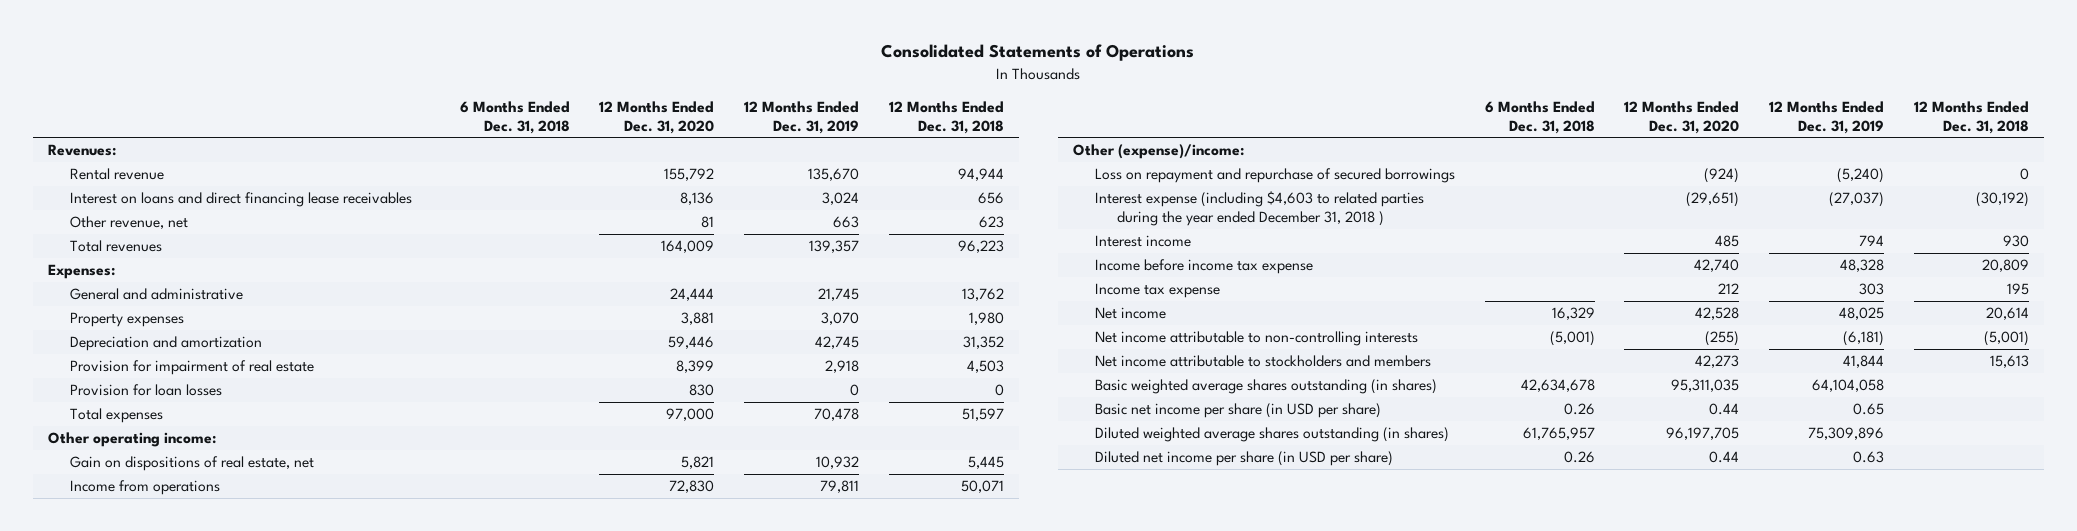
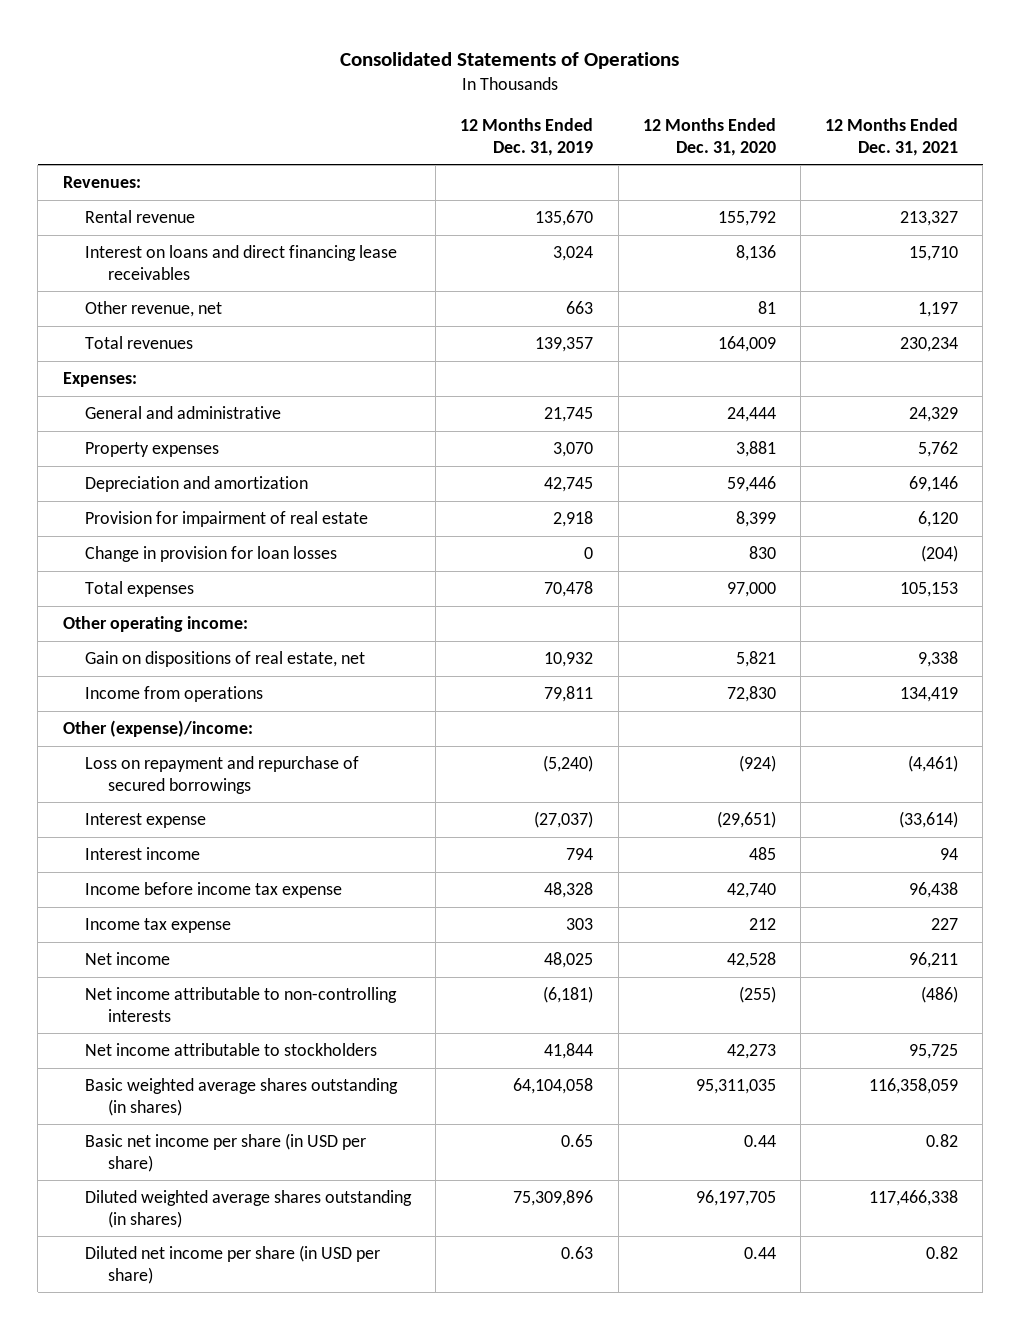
[459,100,570,134] 6 Months Ended Dec. 31, 2018 -> none
[888,100,1004,134] 12 Months Ended Dec. 31, 2018 -> none
none -> [825,117,959,156] 12 Months Ended Dec. 31, 2021
[69,384,222,397] Provision for loan losses -> [85,546,338,563] Change in provision for loan losses
[1095,191,1425,227] Interest expense (including $4,603 to related parties during the year ended December 31, 2018 ) -> [85,813,207,829] Interest expense
[1095,355,1432,368] Net income attributable to stockholders and members -> [85,1043,378,1057] Net income attributable to stockholders

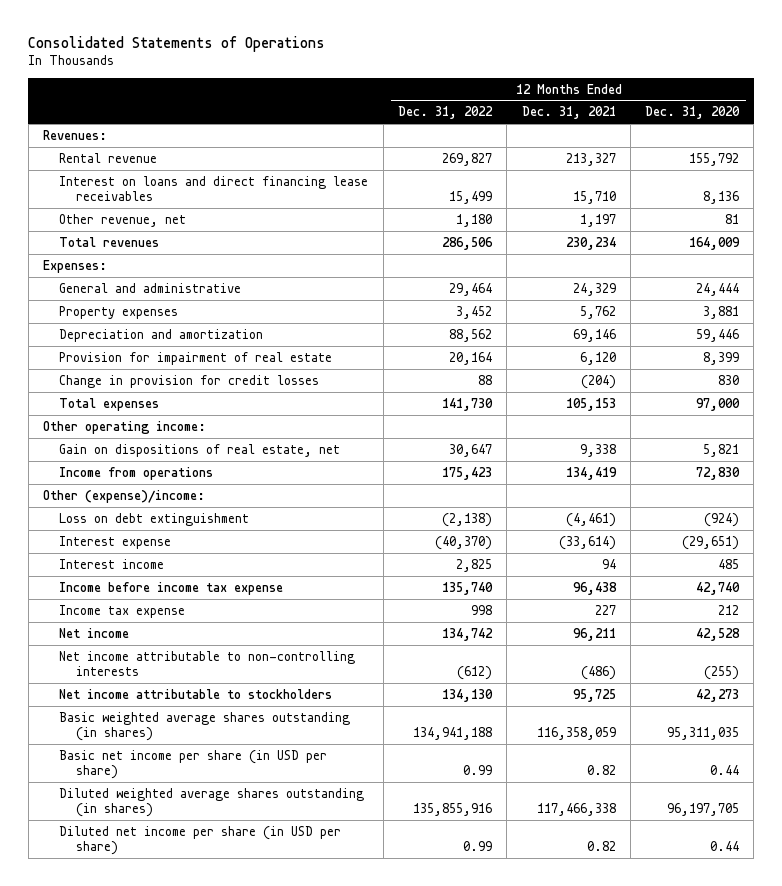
[460,117,594,156] 12 Months Ended Dec. 31, 2019 -> none
none -> [398,106,494,120] Dec. 31, 2022
[85,546,338,563] Change in provision for loan losses -> [59,374,320,388] Change in provision for credit losses
[85,756,360,795] Loss on repayment and repurchase of secured borrowings -> [59,512,250,526] Loss on debt extinguishment

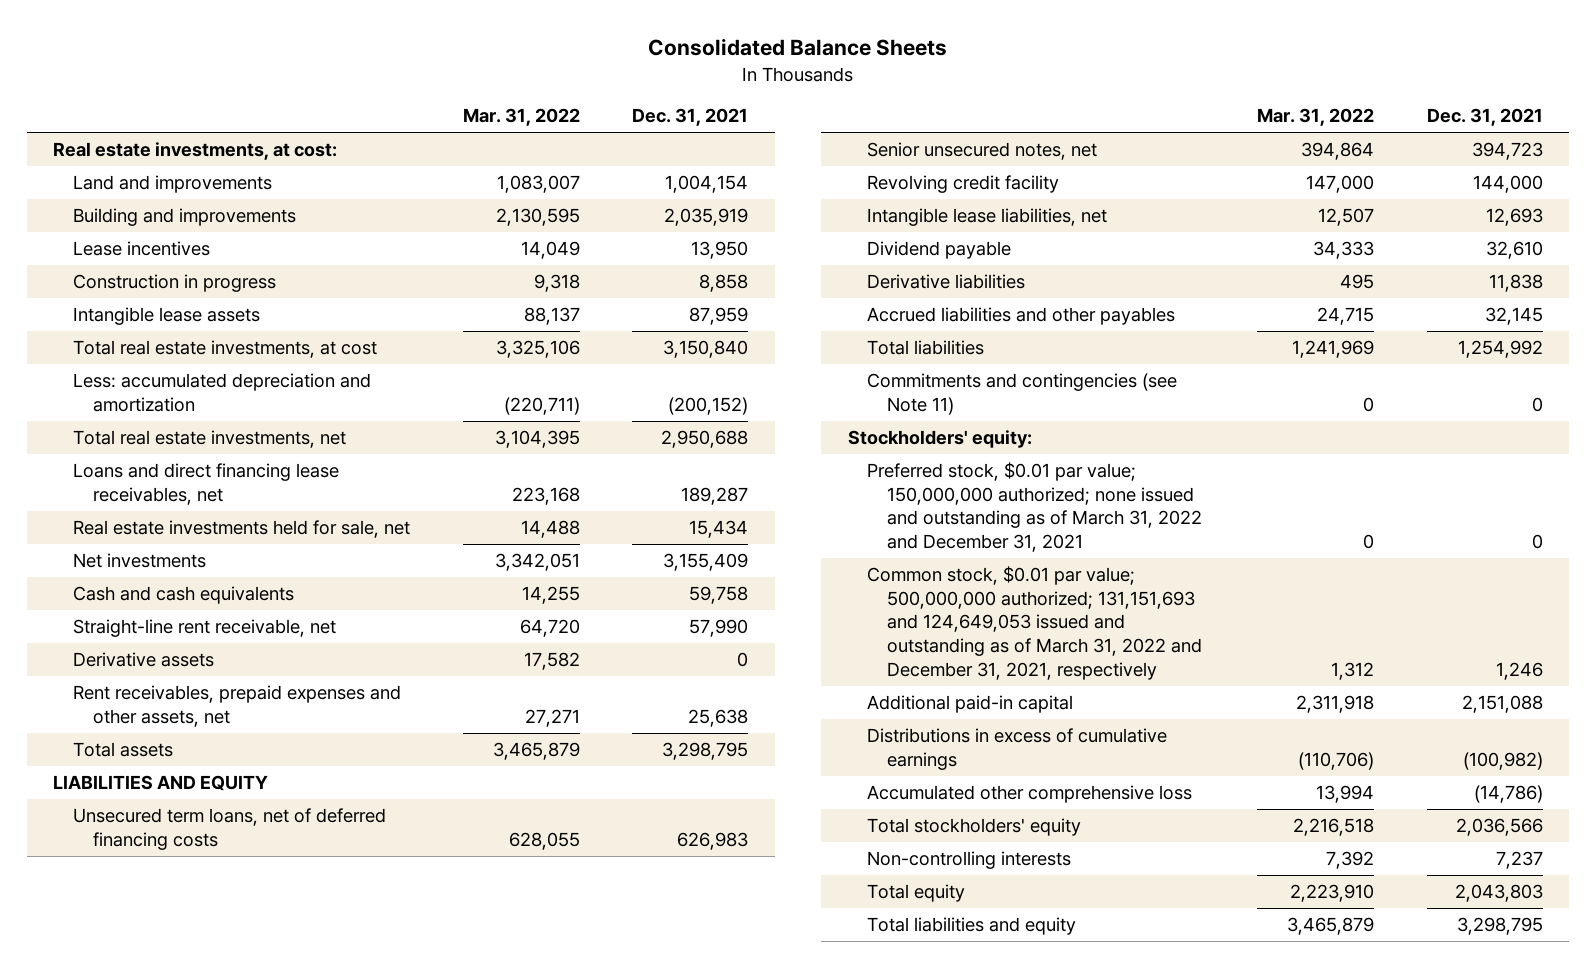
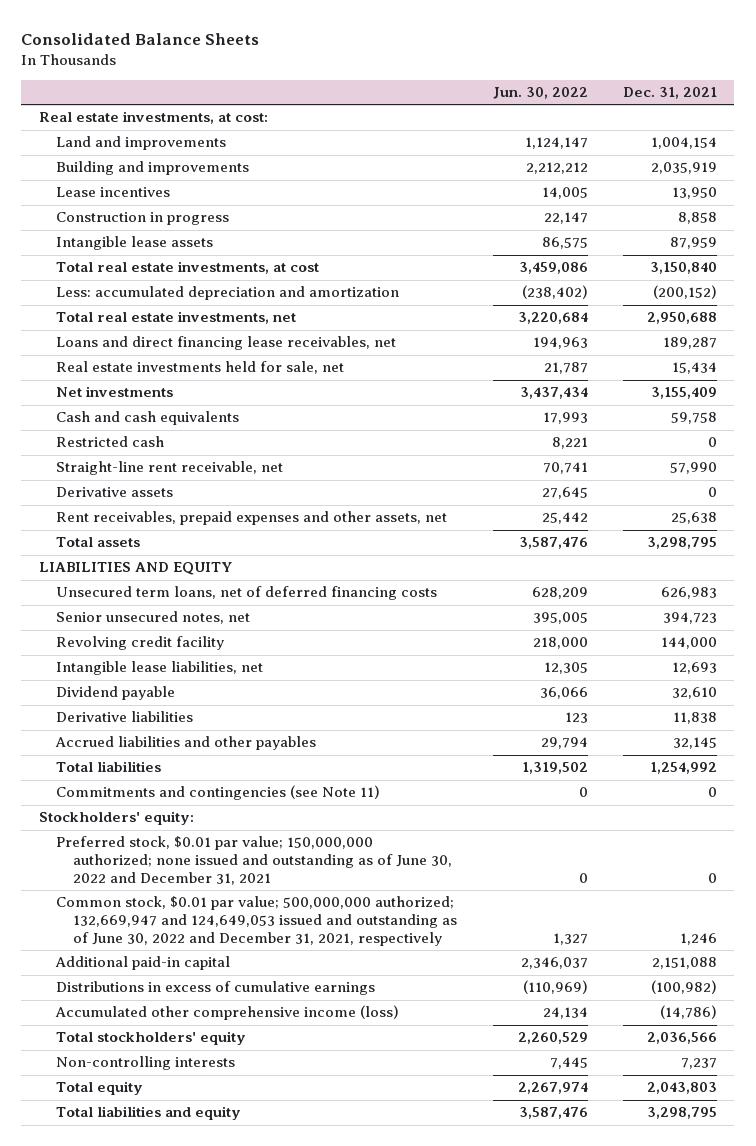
[462,108,580,127] Mar. 31, 2022 -> none
none -> [492,87,588,100] Jun. 30, 2022
none -> [56,436,165,448] Restricted cash
[867,462,1203,553] Preferred stock, $0.01 par value; 150,000,000 authorized; none issued and outstanding as of March 31, 2022 and December 31, 2021 -> [56,836,453,885] Preferred stock, $0.01 par value; 150,000,000 authorized; none issued and outstanding as of June 30, 2022 and December 31, 2021
[867,566,1203,680] Common stock, $0.01 par value; 500,000,000 authorized; 131,151,693 and 124,649,053 issued and outstanding as of March 31, 2022 and December 31, 2021, respectively -> [56,896,458,946] Common stock, $0.01 par value; 500,000,000 authorized; 132,669,947 and 124,649,053 issued and outstanding as of June 30, 2022 and December 31, 2021, respectively
[867,785,1193,804] Accumulated other comprehensive loss -> [55,1005,400,1021] Accumulated other comprehensive income (loss)

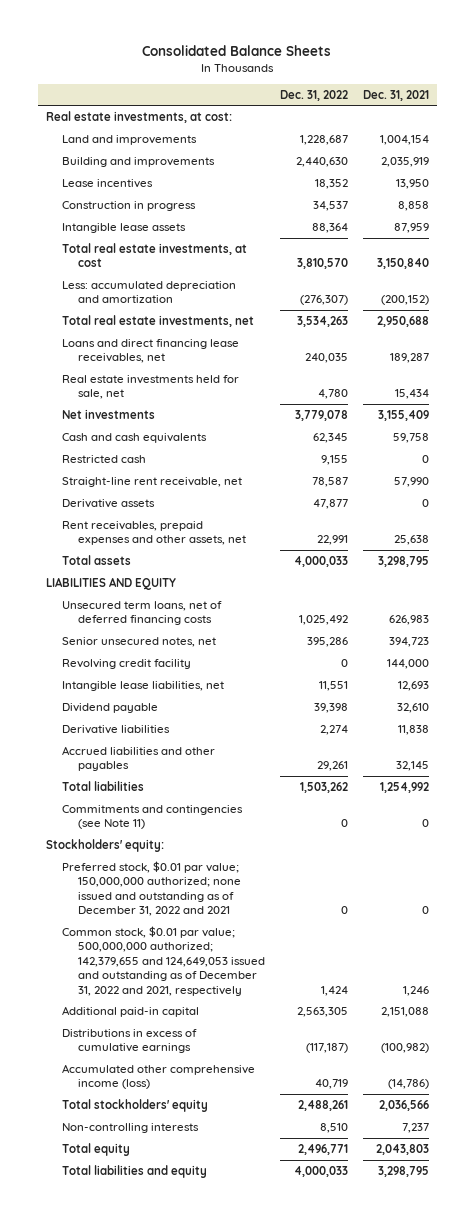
[492,87,588,100] Jun. 30, 2022 -> none
none -> [279,89,348,101] Dec. 31, 2022
[56,836,453,885] Preferred stock, $0.01 par value; 150,000,000 authorized; none issued and outstanding as of June 30, 2022 and December 31, 2021 -> [61,860,241,917] Preferred stock, $0.01 par value; 150,000,000 authorized; none issued and outstanding as of December 31, 2022 and 2021
[56,896,458,946] Common stock, $0.01 par value; 500,000,000 authorized; 132,669,947 and 124,649,053 issued and outstanding as of June 30, 2022 and December 31, 2021, respectively -> [61,925,265,996] Common stock, $0.01 par value; 500,000,000 authorized; 142,379,655 and 124,649,053 issued and outstanding as of December 31, 2022 and 2021, respectively

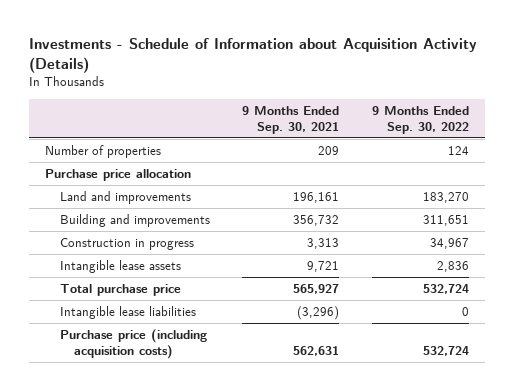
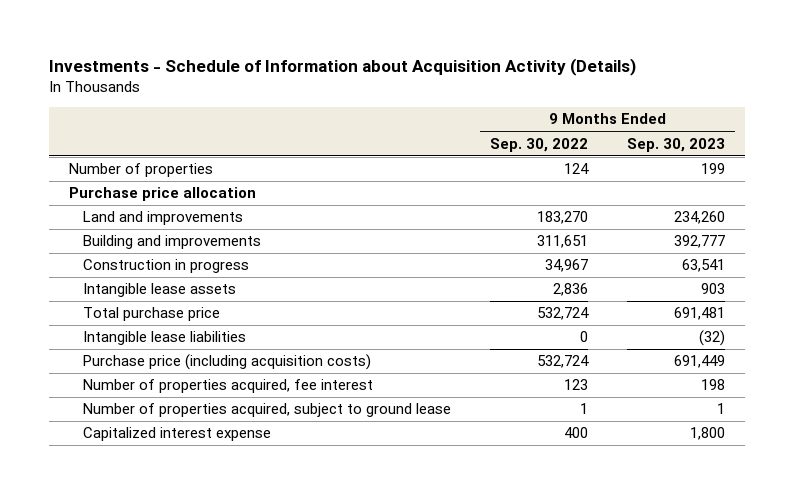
[242,105,340,134] 9 Months Ended Sep. 30, 2021 -> none
none -> [627,137,726,152] Sep. 30, 2023
none -> [82,379,373,394] Number of properties acquired, fee interest
none -> [82,403,451,418] Number of properties acquired, subject to ground lease
none -> [82,427,271,442] Capitalized interest expense

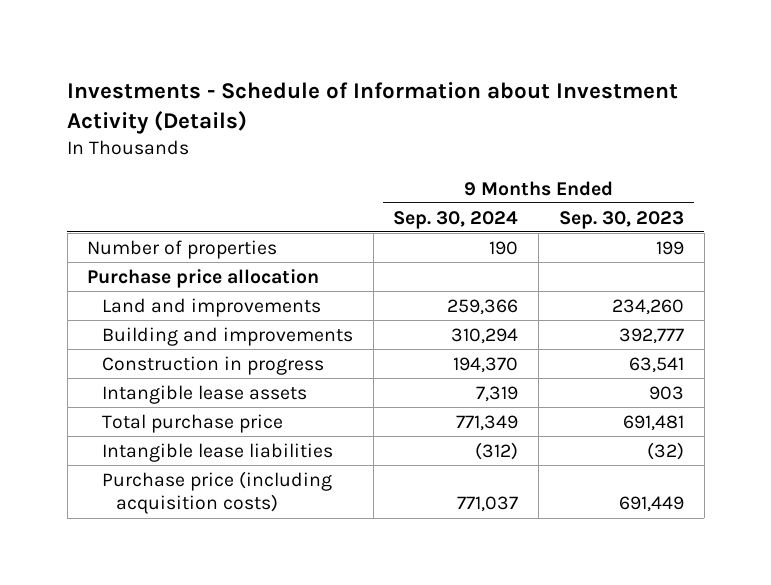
[49,58,637,77] Investments - Schedule of Information about Acquisition Activity (Details) -> [67,81,679,134] Investments - Schedule of Information about Investment Activity (Details)
[489,137,588,152] Sep. 30, 2022 -> none
none -> [393,210,519,229] Sep. 30, 2024
[82,379,373,394] Number of properties acquired, fee interest -> none
[82,403,451,418] Number of properties acquired, subject to ground lease -> none
[82,427,271,442] Capitalized interest expense -> none

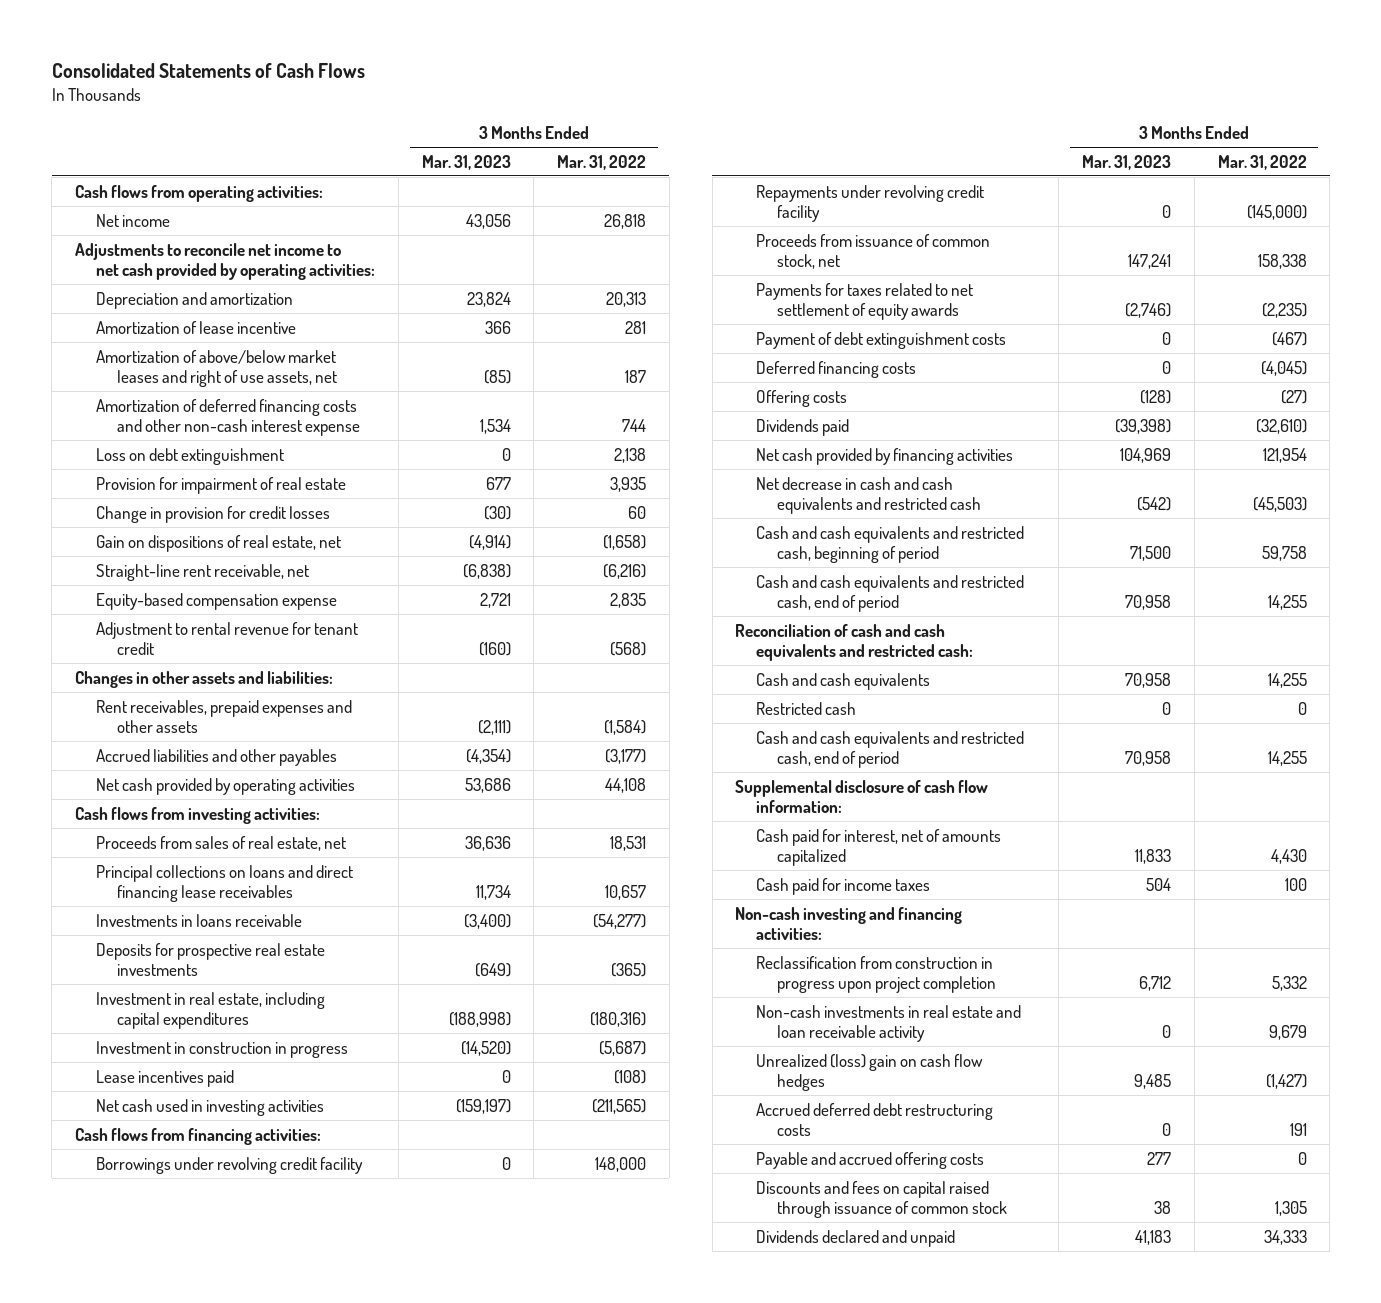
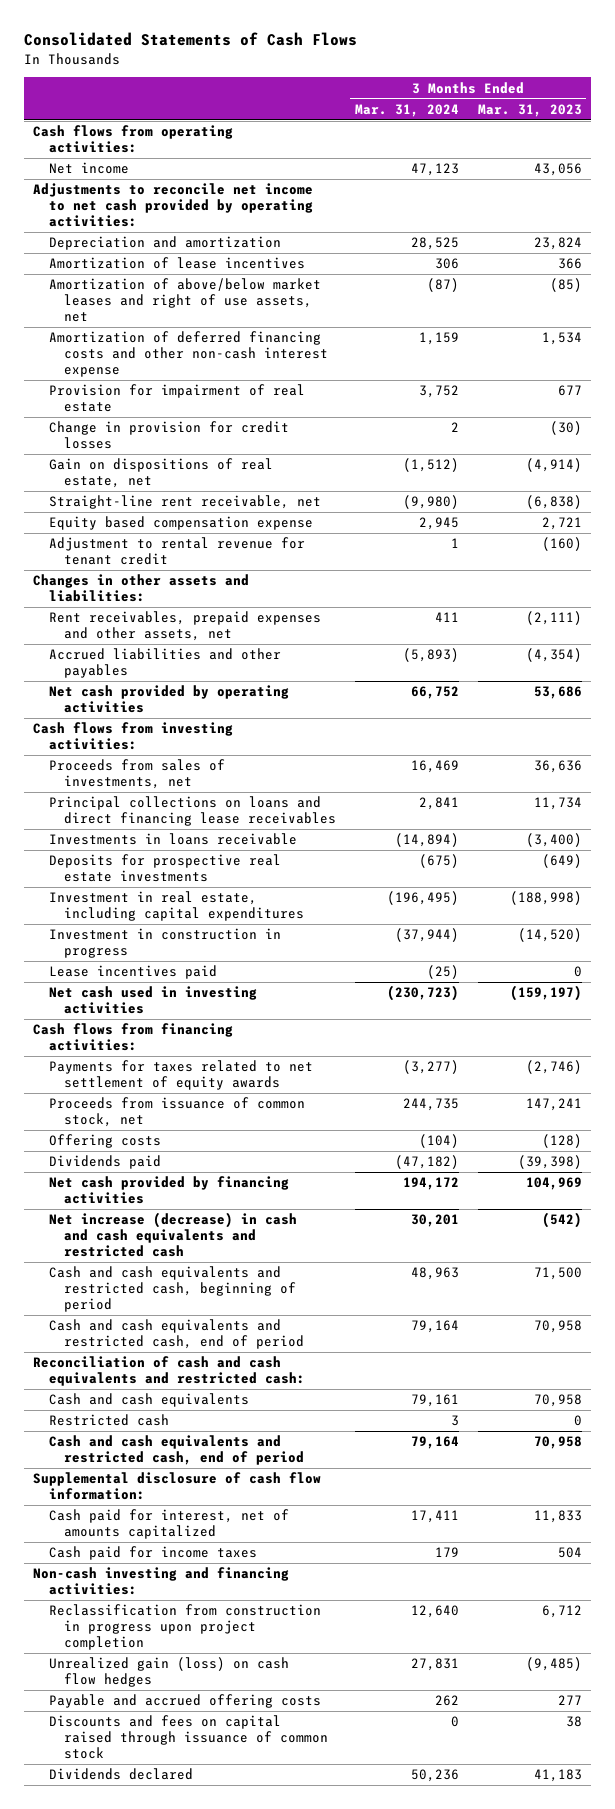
[557,154,647,170] Mar. 31, 2022 -> none
none -> [354,103,459,117] Mar. 31, 2024
[95,320,296,334] Amortization of lease incentive -> [48,257,305,270] Amortization of lease incentives
[95,447,284,465] Loss on debt extinguishment -> none
[95,592,337,610] Equity-based compensation expense -> [48,516,313,531] Equity based compensation expense
[95,699,352,733] Rent receivables, prepaid expenses and other assets -> [48,611,321,642] Rent receivables, prepaid expenses and other assets, net
[95,835,346,851] Proceeds from sales of real estate, net -> [48,759,225,790] Proceeds from sales of investments, net
[95,1156,363,1174] Borrowings under revolving credit facility -> none
[756,184,985,222] Repayments under revolving credit facility -> none
[756,331,1007,349] Payment of debt extinguishment costs -> none
[756,360,917,378] Deferred financing costs -> none
[756,233,991,269] Proceeds from issuance of common stock, net -> [48,1097,305,1128] Proceeds from issuance of common stock, net
[756,476,982,514] Net decrease in cash and cash equivalents and restricted cash -> [48,1212,297,1258] Net increase (decrease) in cash and cash equivalents and restricted cash
[756,1004,1022,1042] Non-cash investments in real estate and loan receivable activity -> none
[756,1102,994,1136] Accrued deferred debt restructuring costs -> none
[756,1053,984,1091] Unrealized (loss) gain on cash flow hedges -> [48,1657,289,1688] Unrealized gain (loss) on cash flow hedges
[1133,1073,1171,1089] 9,485 -> [525,1657,582,1672] (9,485)
[756,1229,956,1247] Dividends declared and unpaid -> [48,1768,193,1781] Dividends declared

